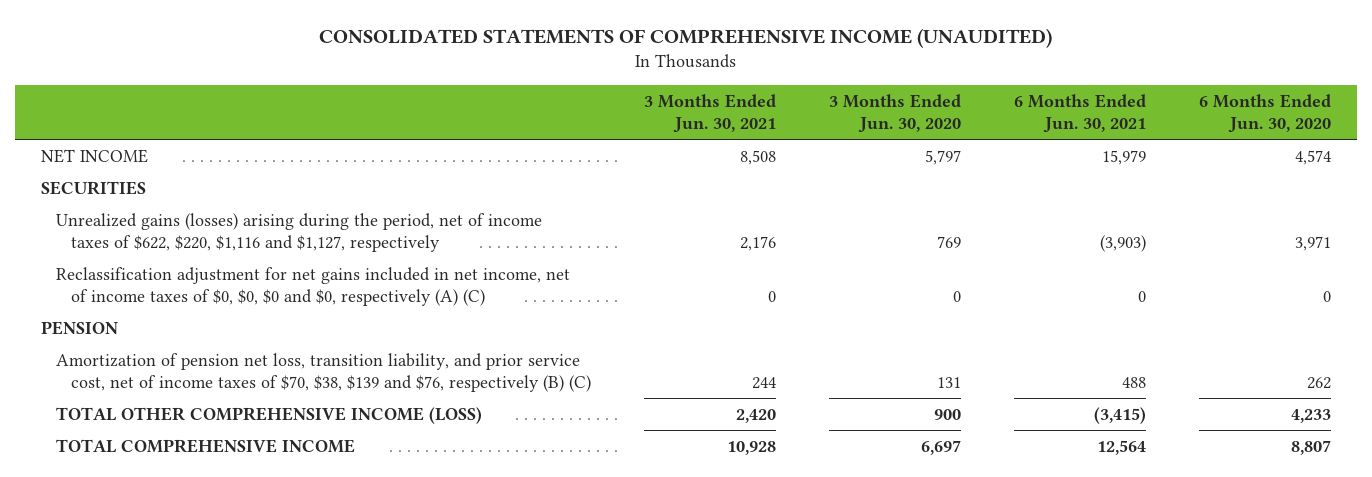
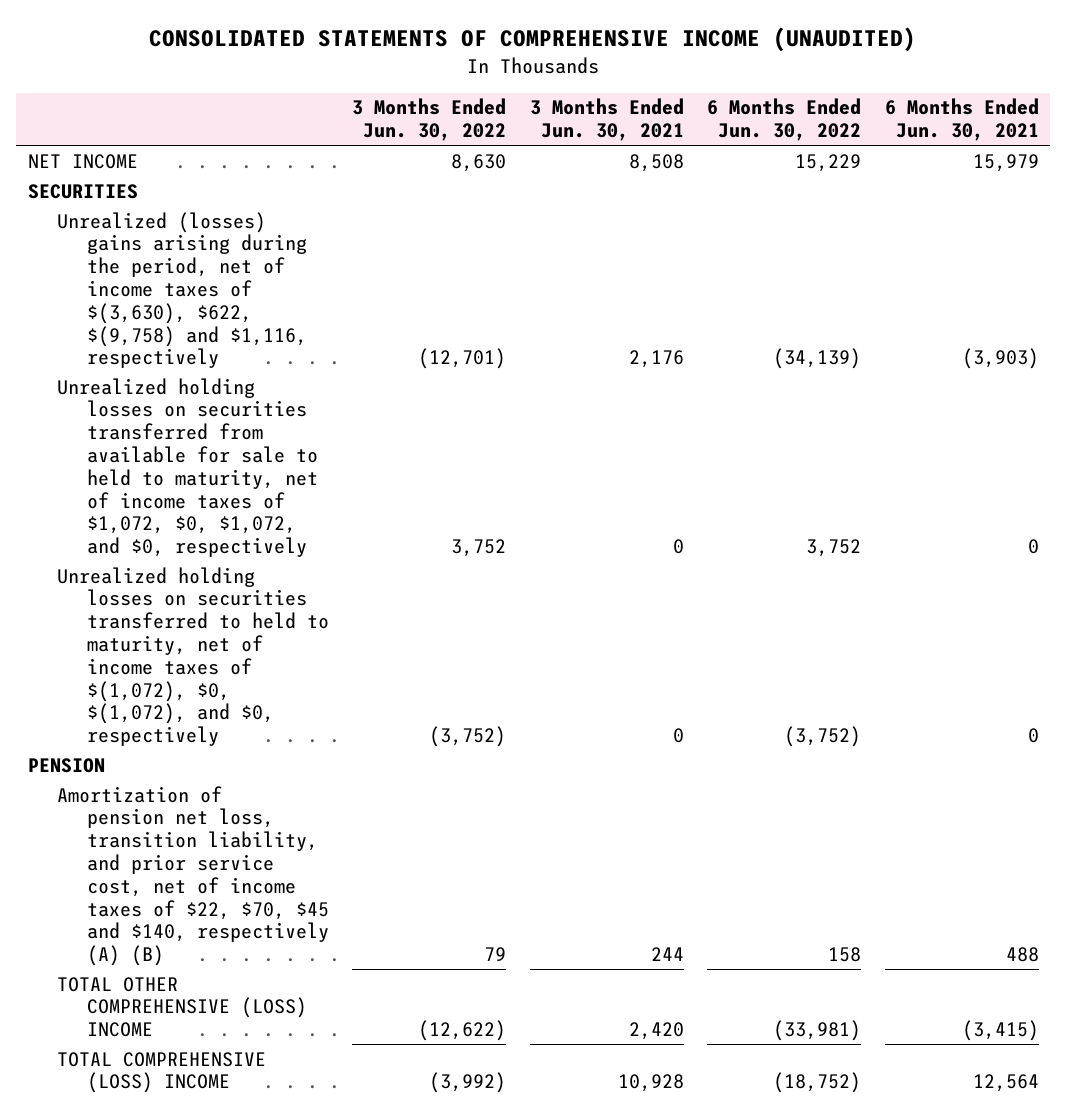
[829,93,962,134] 3 Months Ended Jun. 30, 2020 -> none
[1198,93,1331,134] 6 Months Ended Jun. 30, 2020 -> none
none -> [352,98,507,142] 3 Months Ended Jun. 30, 2022
none -> [707,98,862,142] 6 Months Ended Jun. 30, 2022
[56,266,571,306] Reclassification adjustment for net gains included in net income, net of income taxes of $0, $0, $0 and $0, respectively (A) (C) -> none
[56,212,543,252] Unrealized gains (losses) arising during the period, net of income taxes of $622, $220, $1,116 and $1,127, respectively -> [57,211,307,369] Unrealized (losses) gains arising during the period, net of income taxes of $(3,630), $622, $(9,758) and $1,116, respectively
none -> [57,377,318,558] Unrealized holding losses on securities transferred from available for sale to held to maturity, net of income taxes of $1,072, $0, $1,072, and $0, respectively
none -> [57,566,329,747] Unrealized holding losses on securities transferred to held to maturity, net of income taxes of $(1,072), $0, $(1,072), and $0, respectively
[56,352,592,392] Amortization of pension net loss, transition liability, and prior service cost, net of income taxes of $70, $38, $139 and $76, respectively (B) (C) -> [57,785,329,967] Amortization of pension net loss, transition liability, and prior service cost, net of income taxes of $22, $70, $45 and $140, respectively (A) (B)
[56,406,483,424] TOTAL OTHER COMPREHENSIVE INCOME (LOSS) -> [57,976,307,1038] TOTAL OTHER COMPREHENSIVE (LOSS) INCOME
[56,438,356,453] TOTAL COMPREHENSIVE INCOME -> [57,1051,267,1094] TOTAL COMPREHENSIVE (LOSS) INCOME

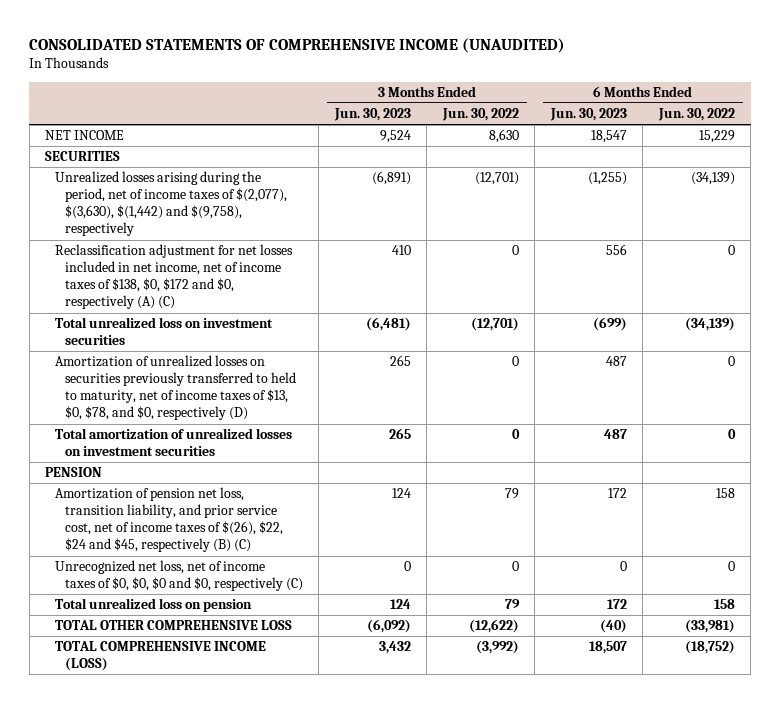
[529,98,684,142] 3 Months Ended Jun. 30, 2021 -> none
[884,98,1039,142] 6 Months Ended Jun. 30, 2021 -> none
none -> [333,108,411,122] Jun. 30, 2023
none -> [549,108,627,122] Jun. 30, 2023
[57,377,318,558] Unrealized holding losses on securities transferred from available for sale to held to maturity, net of income taxes of $1,072, $0, $1,072, and $0, respectively -> none
[57,211,307,369] Unrealized (losses) gains arising during the period, net of income taxes of $(3,630), $622, $(9,758) and $1,116, respectively -> [55,171,287,237] Unrealized losses arising during the period, net of income taxes of $(2,077), $(3,630), $(1,442) and $(9,758), respectively
none -> [55,244,294,310] Reclassification adjustment for net losses included in net income, net of income taxes of $138, $0, $172 and $0, respectively (A) (C)
none -> [55,317,274,346] Total unrealized loss on investment securities
[57,566,329,747] Unrealized holding losses on securities transferred to held to maturity, net of income taxes of $(1,072), $0, $(1,072), and $0, respectively -> [55,355,296,421] Amortization of unrealized losses on securities previously transferred to held to maturity, net of income taxes of $13, $0, $78, and $0, respectively (D)
[429,726,507,748] (3,752) -> [511,356,519,367] 0
[784,726,862,748] (3,752) -> [727,356,735,367] 0
none -> [55,428,293,457] Total amortization of unrealized losses on investment securities
[57,785,329,967] Amortization of pension net loss, transition liability, and prior service cost, net of income taxes of $22, $70, $45 and $140, respectively (A) (B) -> [55,487,283,553] Amortization of pension net loss, transition liability, and prior service cost, net of income taxes of $(26), $22, $24 and $45, respectively (B) (C)
none -> [55,560,303,592] Unrecognized net loss, net of income taxes of $0, $0, $0 and $0, respectively (C)
none -> [55,598,253,613] Total unrealized loss on pension
[57,976,307,1038] TOTAL OTHER COMPREHENSIVE (LOSS) INCOME -> [55,620,293,631] TOTAL OTHER COMPREHENSIVE LOSS
[57,1051,267,1094] TOTAL COMPREHENSIVE (LOSS) INCOME -> [55,641,267,672] TOTAL COMPREHENSIVE INCOME (LOSS)

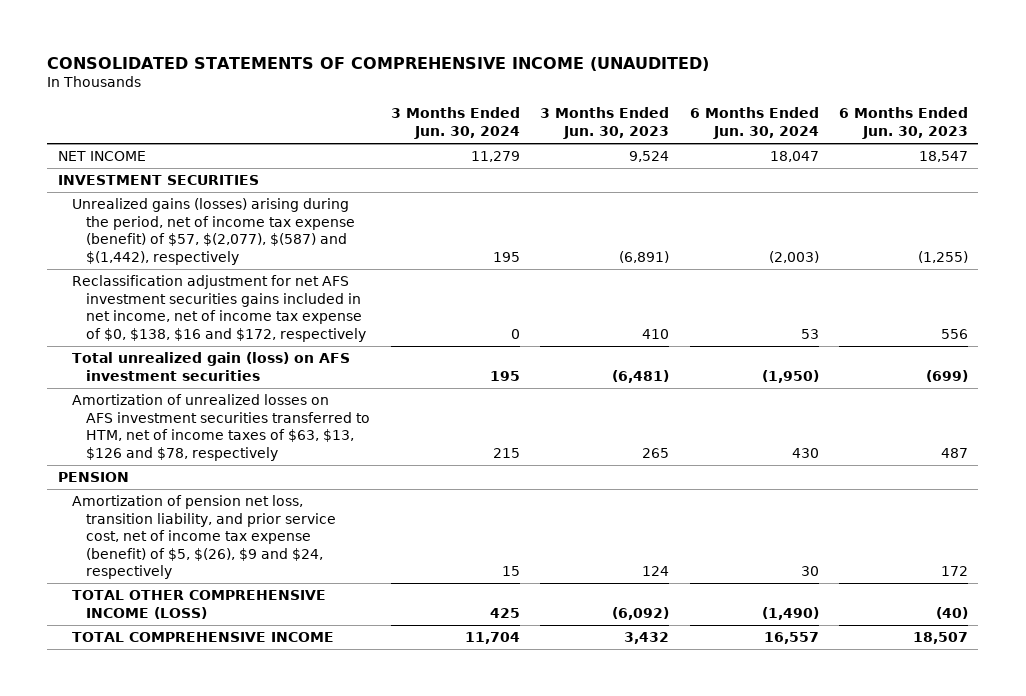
[441,108,519,122] Jun. 30, 2022 -> none
[657,108,735,122] Jun. 30, 2022 -> none
none -> [390,107,520,139] 3 Months Ended Jun. 30, 2024
none -> [689,107,819,139] 6 Months Ended Jun. 30, 2024
[55,428,293,457] Total amortization of unrealized losses on investment securities -> none
[45,151,121,162] SECURITIES -> [57,175,259,186] INVESTMENT SECURITIES
[55,171,287,237] Unrealized losses arising during the period, net of income taxes of $(2,077), $(3,630), $(1,442) and $(9,758), respectively -> [71,198,356,265] Unrealized gains (losses) arising during the period, net of income tax expense (benefit) of $57, $(2,077), $(587) and $(1,442), respectively
[55,244,294,310] Reclassification adjustment for net losses included in net income, net of income taxes of $138, $0, $172 and $0, respectively (A) (C) -> [71,275,367,342] Reclassification adjustment for net AFS investment securities gains included in net income, net of income tax expense of $0, $138, $16 and $172, respectively
[55,317,274,346] Total unrealized loss on investment securities -> [71,352,350,381] Total unrealized gain (loss) on AFS investment securities
[55,355,296,421] Amortization of unrealized losses on securities previously transferred to held to maturity, net of income taxes of $13, $0, $78, and $0, respectively (D) -> [71,394,371,461] Amortization of unrealized losses on AFS investment securities transferred to HTM, net of income taxes of $63, $13, $126 and $78, respectively
[55,560,303,592] Unrecognized net loss, net of income taxes of $0, $0, $0 and $0, respectively (C) -> none
[55,598,253,613] Total unrealized loss on pension -> none
[55,487,283,553] Amortization of pension net loss, transition liability, and prior service cost, net of income taxes of $(26), $22, $24 and $45, respectively (B) (C) -> [71,495,337,580] Amortization of pension net loss, transition liability, and prior service cost, net of income tax expense (benefit) of $5, $(26), $9 and $24, respectively
[55,620,293,631] TOTAL OTHER COMPREHENSIVE LOSS -> [71,590,326,619] TOTAL OTHER COMPREHENSIVE INCOME (LOSS)
[55,641,267,672] TOTAL COMPREHENSIVE INCOME (LOSS) -> [71,632,334,643] TOTAL COMPREHENSIVE INCOME

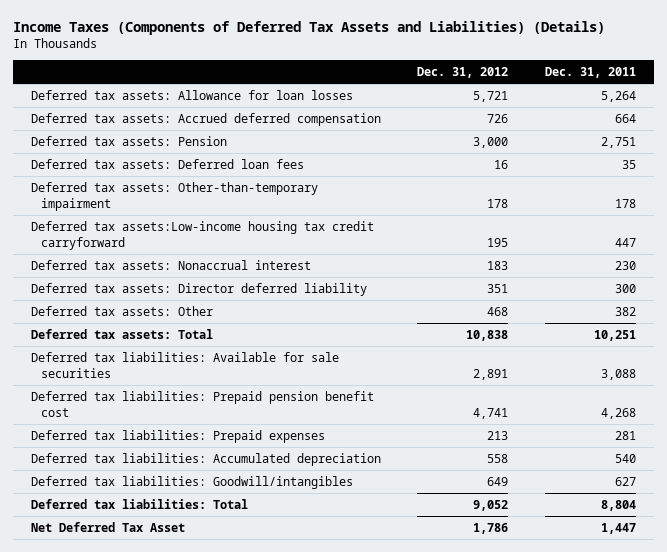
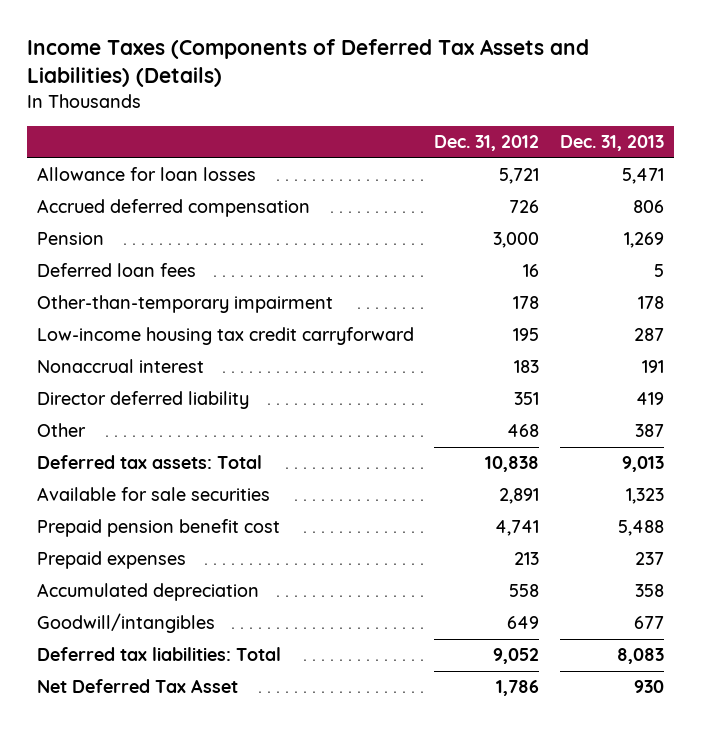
[544,67,636,79] Dec. 31, 2011 -> none
none -> [559,135,664,152] Dec. 31, 2013
[30,89,353,100] Deferred tax assets: Allowance for loan losses -> [37,167,257,182] Allowance for loan losses
[30,112,381,126] Deferred tax assets: Accrued deferred compensation -> [37,199,311,218] Accrued deferred compensation
[30,135,227,146] Deferred tax assets: Pension -> [37,232,105,246] Pension
[30,158,304,169] Deferred tax assets: Deferred loan fees -> [37,263,197,278] Deferred loan fees
[30,181,318,211] Deferred tax assets: Other-than-temporary impairment -> [37,295,334,314] Other-than-temporary impairment
[30,220,374,250] Deferred tax assets:Low-income housing tax credit carryforward -> [37,327,415,346] Low-income housing tax credit carryforward
[30,259,311,270] Deferred tax assets: Nonaccrual interest -> [37,359,205,374] Nonaccrual interest
[30,282,367,296] Deferred tax assets: Director deferred liability -> [37,391,250,410] Director deferred liability
[30,305,213,316] Deferred tax assets: Other -> [37,423,87,438] Other
[30,351,339,378] Deferred tax liabilities: Available for sale securities -> [37,487,271,502] Available for sale securities
[30,390,374,417] Deferred tax liabilities: Prepaid pension benefit cost -> [37,519,281,538] Prepaid pension benefit cost
[30,429,325,443] Deferred tax liabilities: Prepaid expenses -> [37,551,187,570] Prepaid expenses
[30,452,381,466] Deferred tax liabilities: Accumulated depreciation -> [37,583,260,602] Accumulated depreciation
[30,475,353,489] Deferred tax liabilities: Goodwill/intangibles -> [37,613,216,634] Goodwill/intangibles

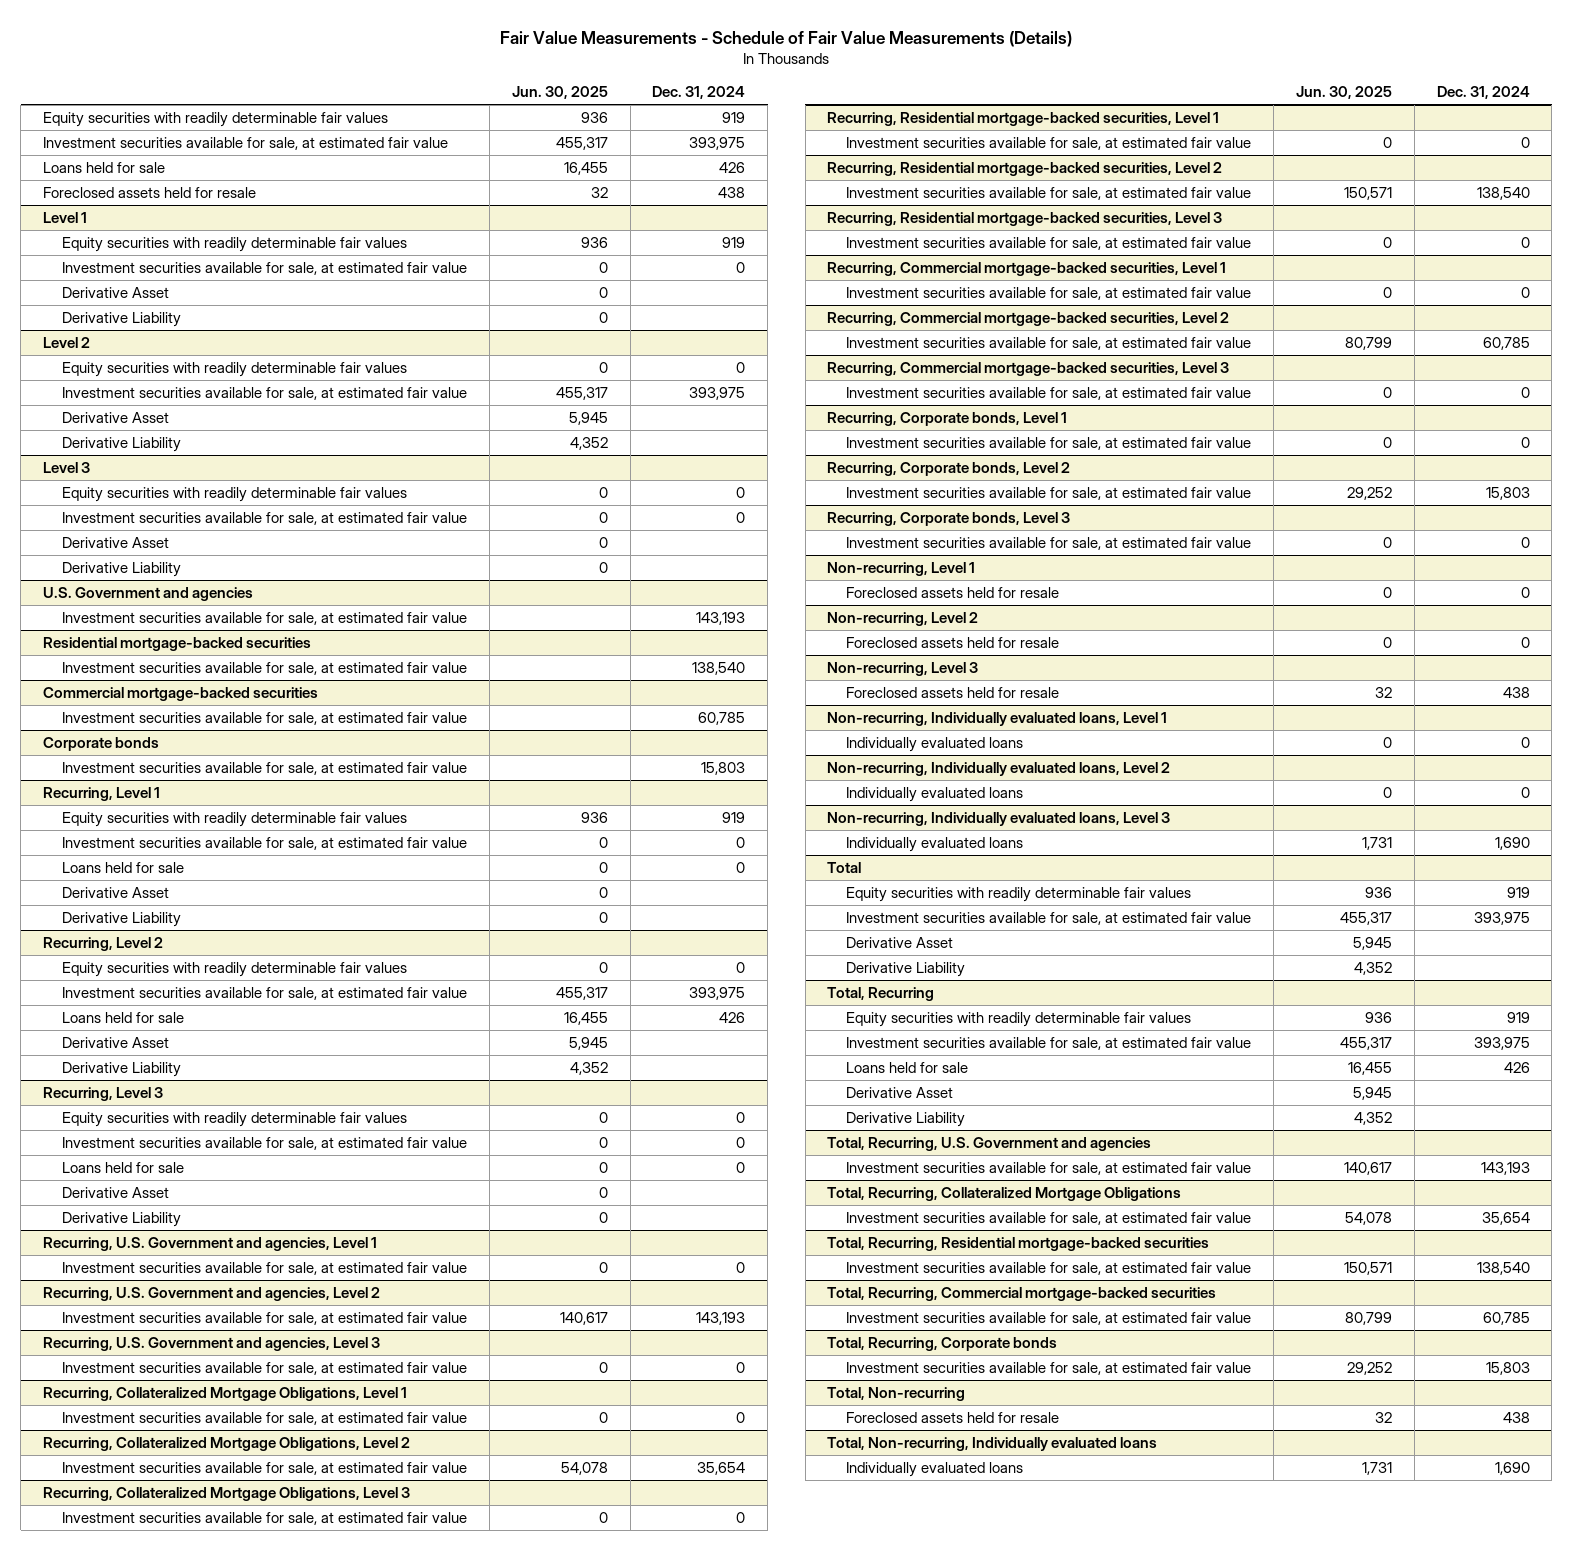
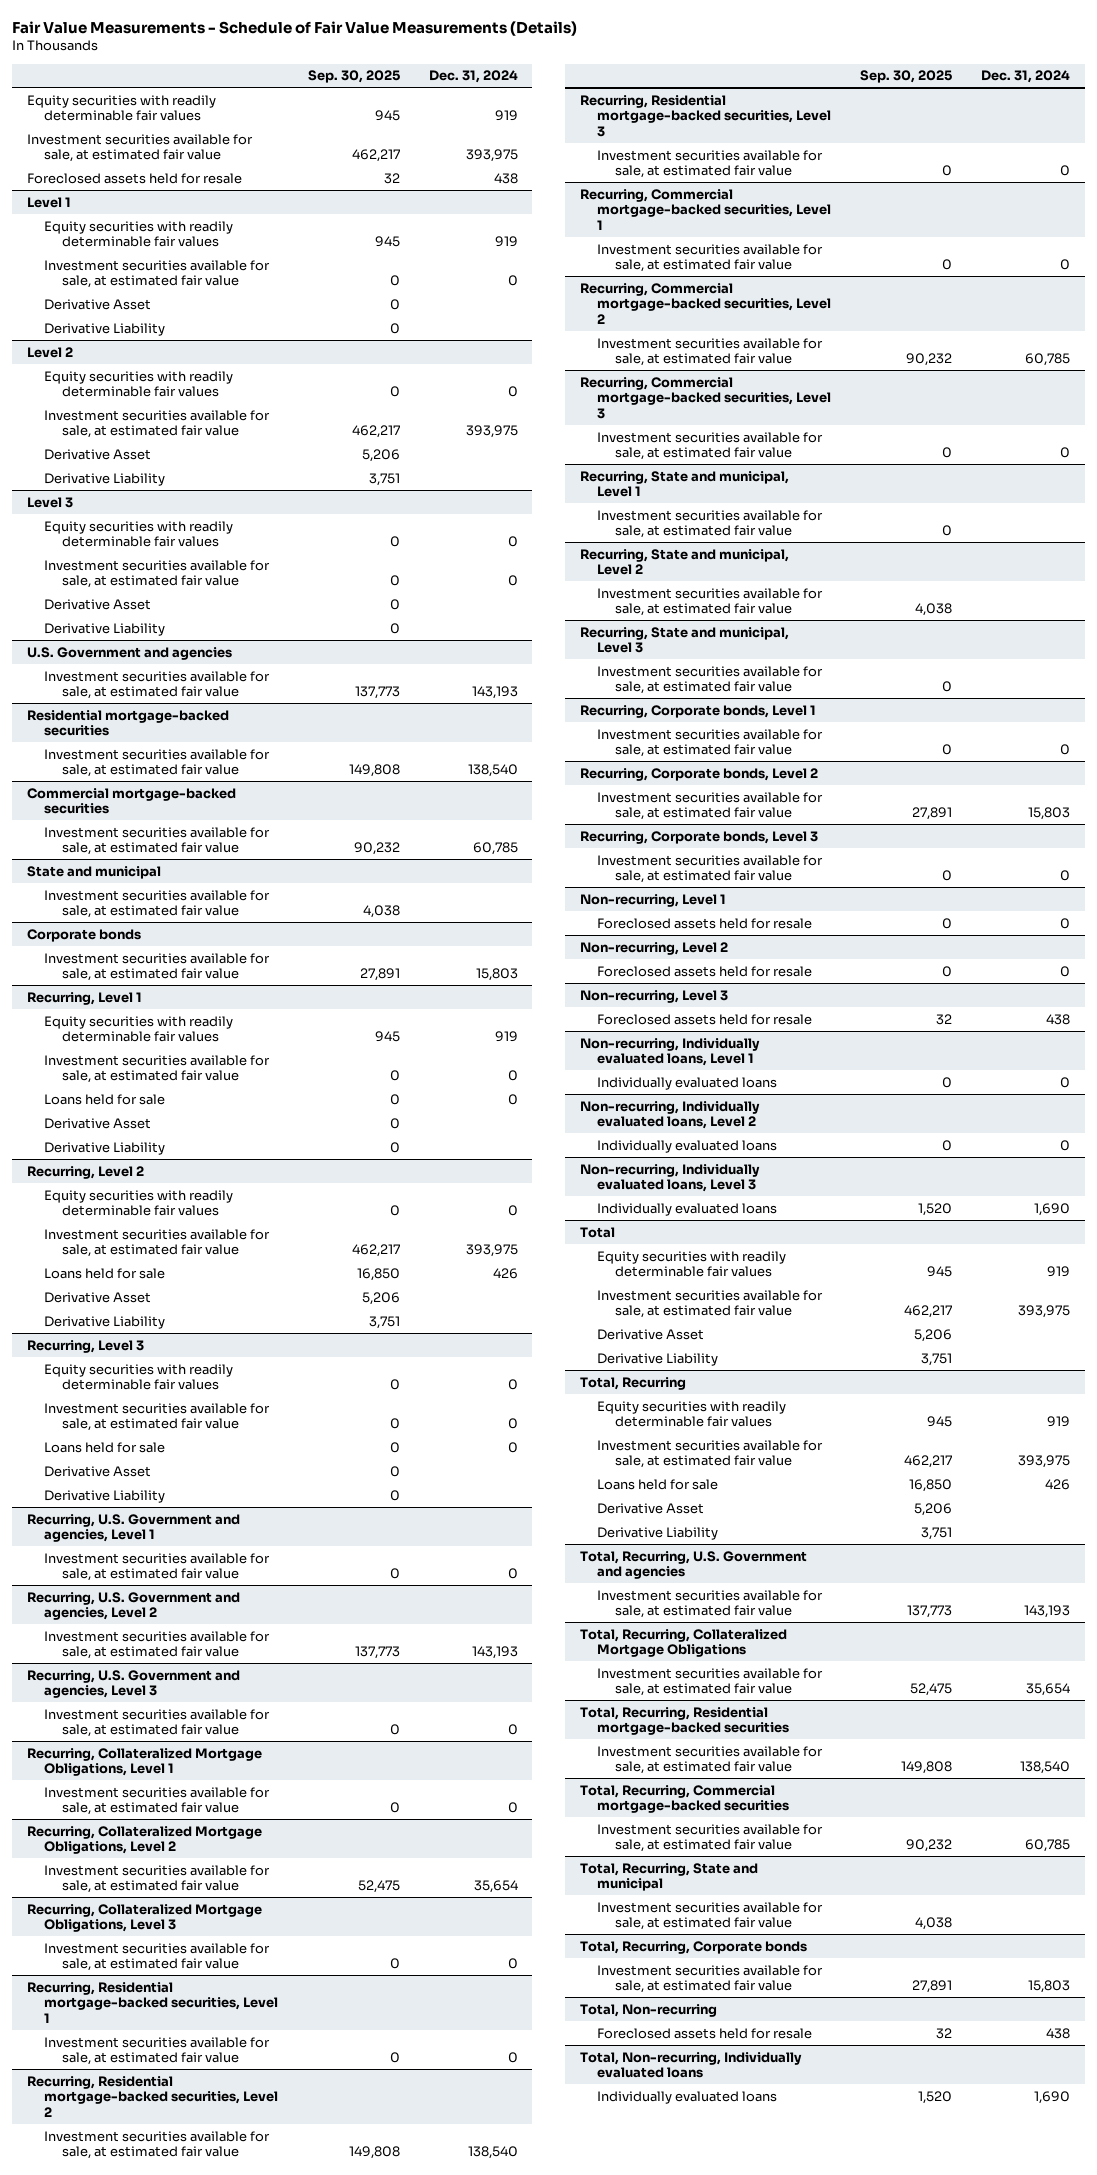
[511,86,608,100] Jun. 30, 2025 -> none
none -> [307,70,400,84] Sep. 30, 2025
[43,162,166,174] Loans held for sale -> none
none -> [26,865,161,879] State and municipal
none -> [44,889,271,919] Investment securities available for sale, at estimated fair value
none -> [579,470,789,498] Recurring, State and municipal, Level 1
none -> [597,509,824,539] Investment securities available for sale, at estimated fair value
none -> [579,548,789,576] Recurring, State and municipal, Level 2
none -> [597,587,824,617] Investment securities available for sale, at estimated fair value
none -> [579,626,789,654] Recurring, State and municipal, Level 3
none -> [597,665,824,695] Investment securities available for sale, at estimated fair value
none -> [579,1862,758,1892] Total, Recurring, State and municipal
none -> [597,1901,824,1931] Investment securities available for sale, at estimated fair value

